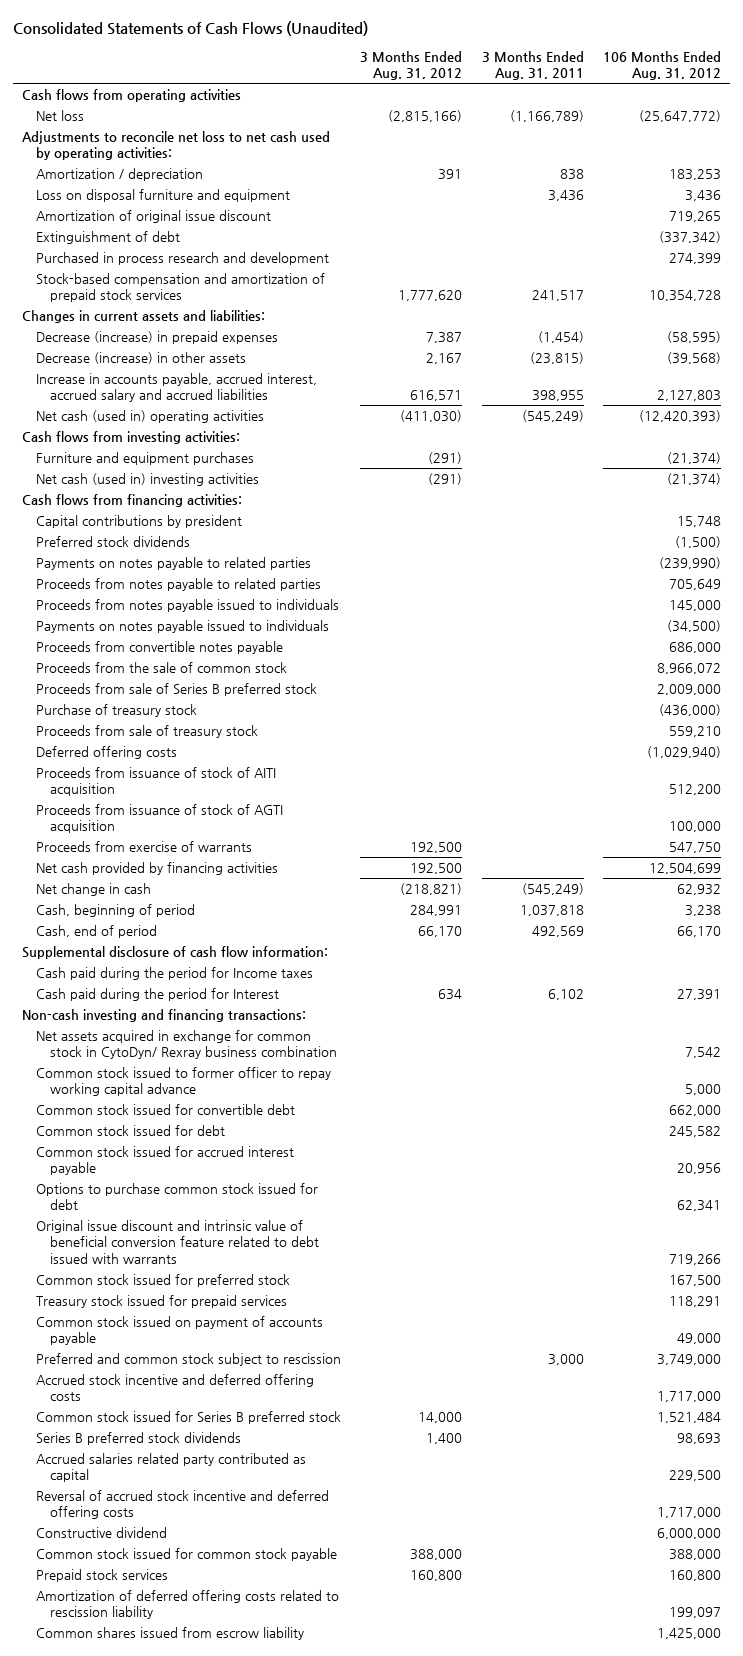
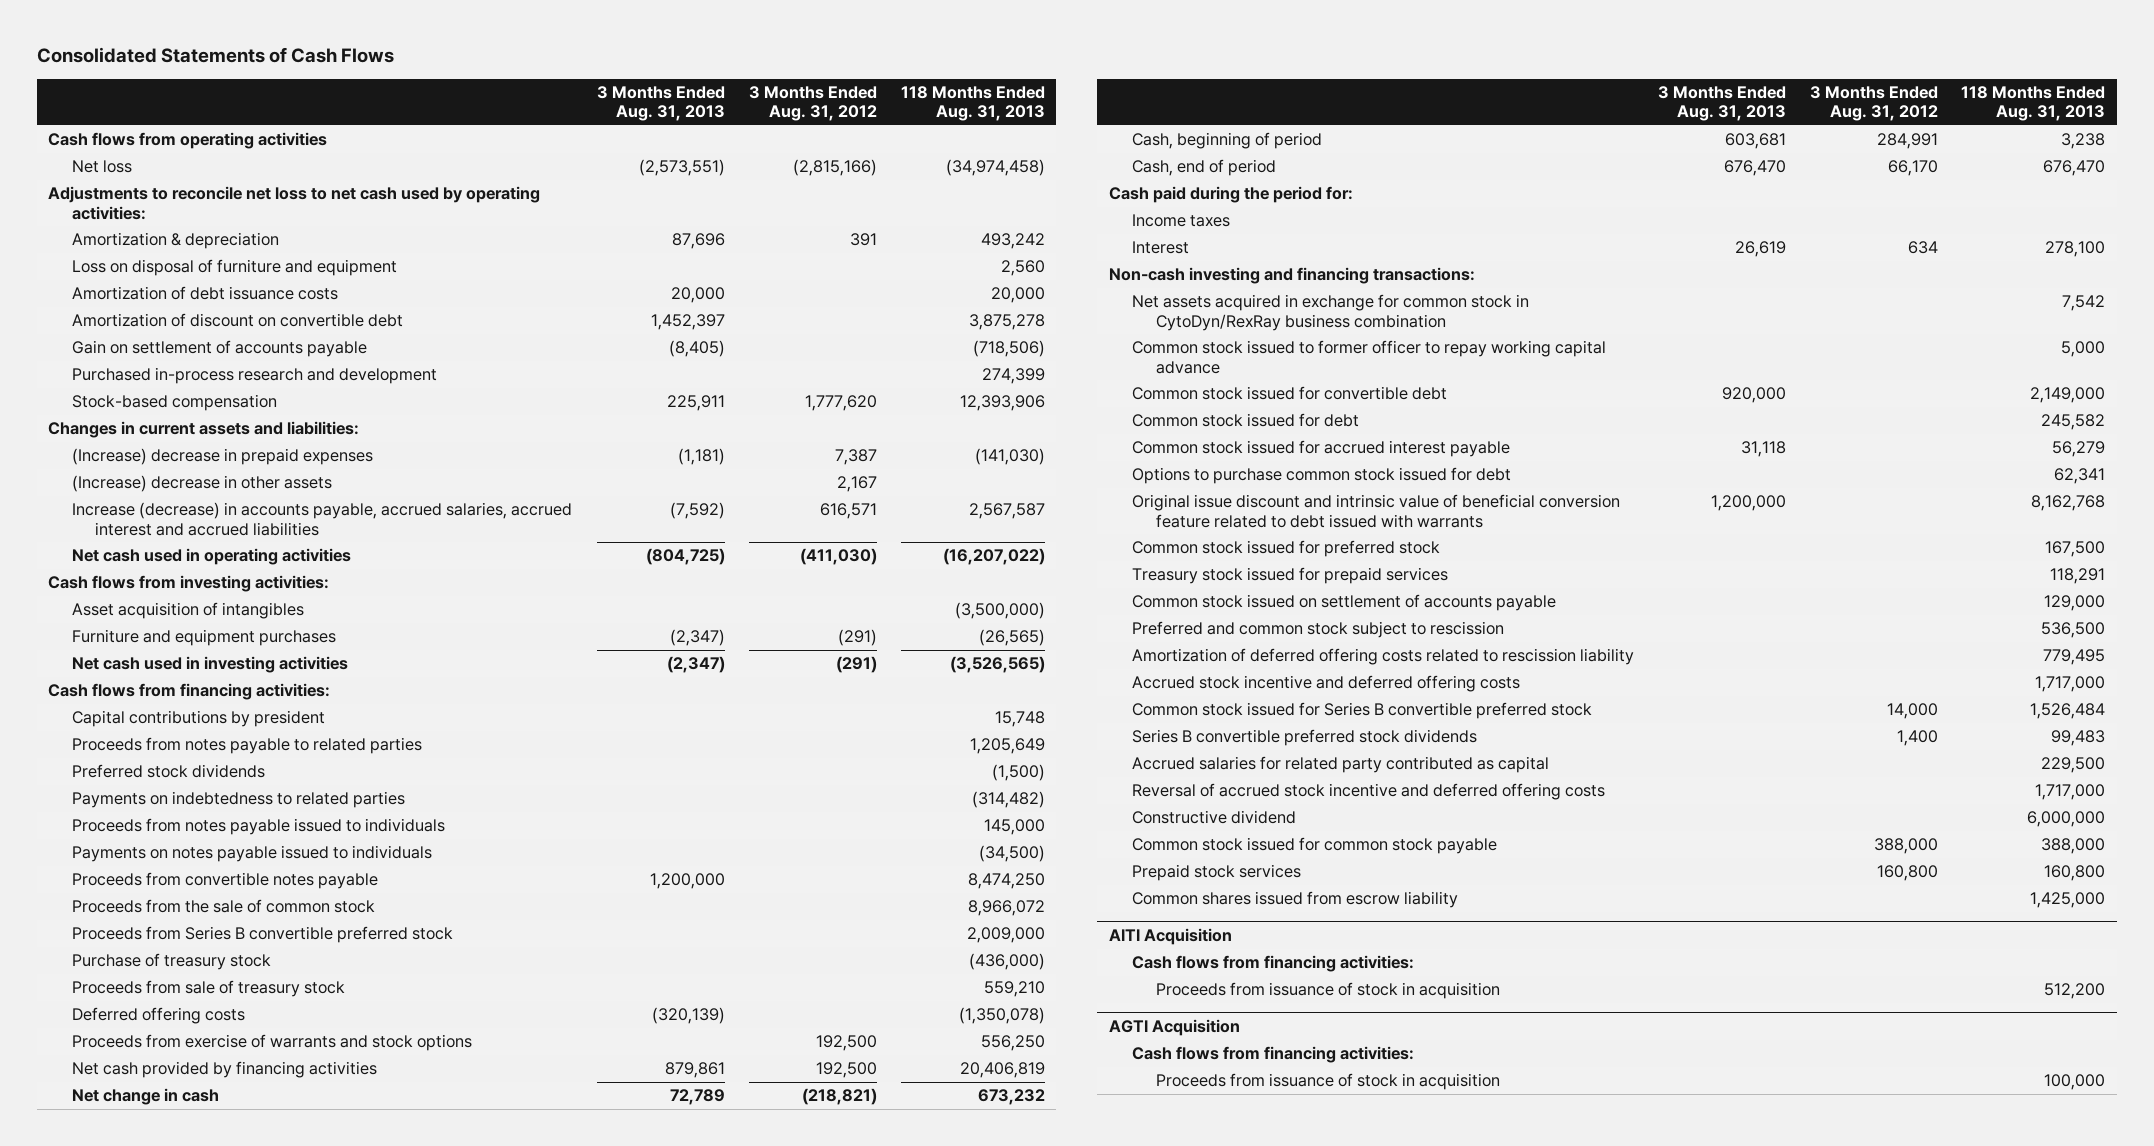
[12,20,368,36] Consolidated Statements of Cash Flows (Unaudited) -> [36,47,394,64] Consolidated Statements of Cash Flows
[481,50,584,81] 3 Months Ended Aug. 31, 2011 -> none
[602,50,721,81] 106 Months Ended Aug. 31, 2012 -> none
none -> [597,85,726,122] 3 Months Ended Aug. 31, 2013
none -> [900,85,1045,122] 118 Months Ended Aug. 31, 2013
[36,209,272,223] Amortization of original issue discount -> none
[36,230,181,244] Extinguishment of debt -> none
[36,167,204,181] Amortization / depreciation -> [71,232,279,250] Amortization & depreciation
[36,188,291,202] Loss on disposal furniture and equipment -> [71,259,397,277] Loss on disposal of furniture and equipment
none -> [71,286,338,301] Amortization of debt issuance costs
none -> [71,313,403,328] Amortization of discount on convertible debt
none -> [71,340,367,358] Gain on settlement of accounts payable
[36,251,330,265] Purchased in process research and development -> [71,367,437,385] Purchased in-process research and development
[36,272,326,303] Stock-based compensation and amortization of prepaid stock services -> [71,394,277,412] Stock-based compensation
[36,330,279,344] Decrease (increase) in prepaid expenses -> [71,448,373,466] (Increase) decrease in prepaid expenses
[36,351,247,364] Decrease (increase) in other assets -> [71,475,332,493] (Increase) decrease in other assets
[36,372,318,403] Increase in accounts payable, accrued interest, accrued salary and accrued liabilities -> [71,502,572,536] Increase (decrease) in accounts payable, accrued salaries, accrued interest and accrued liabilities
[36,409,265,423] Net cash (used in) operating activities -> [71,548,351,566] Net cash used in operating activities
none -> [71,602,304,620] Asset acquisition of intangibles
[36,472,260,486] Net cash (used in) investing activities -> [71,656,348,674] Net cash used in investing activities
[36,556,312,570] Payments on notes payable to related parties -> none
[36,535,191,547] Preferred stock dividends -> [71,764,265,779] Preferred stock dividends
none -> [71,791,405,809] Payments on indebtedness to related parties
[36,682,318,696] Proceeds from sale of Series B preferred stock -> [71,926,453,944] Proceeds from Series B convertible preferred stock
[36,766,277,797] Proceeds from issuance of stock of AITI acquisition -> none
[36,803,284,834] Proceeds from issuance of stock of AGTI acquisition -> none
[36,840,253,852] Proceeds from exercise of warrants -> [71,1034,472,1052] Proceeds from exercise of warrants and stock options
[22,945,329,959] Supplemental disclosure of cash flow information: -> none
none -> [1109,186,1354,204] Cash paid during the period for:
[36,966,314,980] Cash paid during the period for Income taxes -> [1132,214,1231,228] Income taxes
[36,987,280,1001] Cash paid during the period for Interest -> [1132,241,1190,255] Interest
[36,1029,338,1060] Net assets acquired in exchange for common stock in CytoDyn/ Rexray business combination -> [1132,294,1530,331] Net assets acquired in exchange for common stock in CytoDyn/RexRay business combination
[36,1315,324,1346] Common stock issued on payment of accounts payable -> [1132,594,1557,612] Common stock issued on settlement of accounts payable
[36,1589,340,1620] Amortization of deferred offering costs related to rescission liability -> [1132,648,1635,666] Amortization of deferred offering costs related to rescission liability
[36,1410,342,1424] Common stock issued for Series B preferred stock -> [1132,702,1593,720] Common stock issued for Series B convertible preferred stock
[36,1431,242,1445] Series B preferred stock dividends -> [1132,729,1478,747] Series B convertible preferred stock dividends
[36,1452,307,1483] Accrued salaries related party contributed as capital -> [1132,756,1550,774] Accrued salaries for related party contributed as capital
none -> [1109,927,1233,945] AITI Acquisition
none -> [1132,955,1415,973] Cash flows from financing activities:
none -> [1155,982,1500,1000] Proceeds from issuance of stock in acquisition
none -> [1109,1018,1241,1036] AGTI Acquisition
none -> [1132,1046,1415,1064] Cash flows from financing activities:
none -> [1155,1073,1500,1091] Proceeds from issuance of stock in acquisition

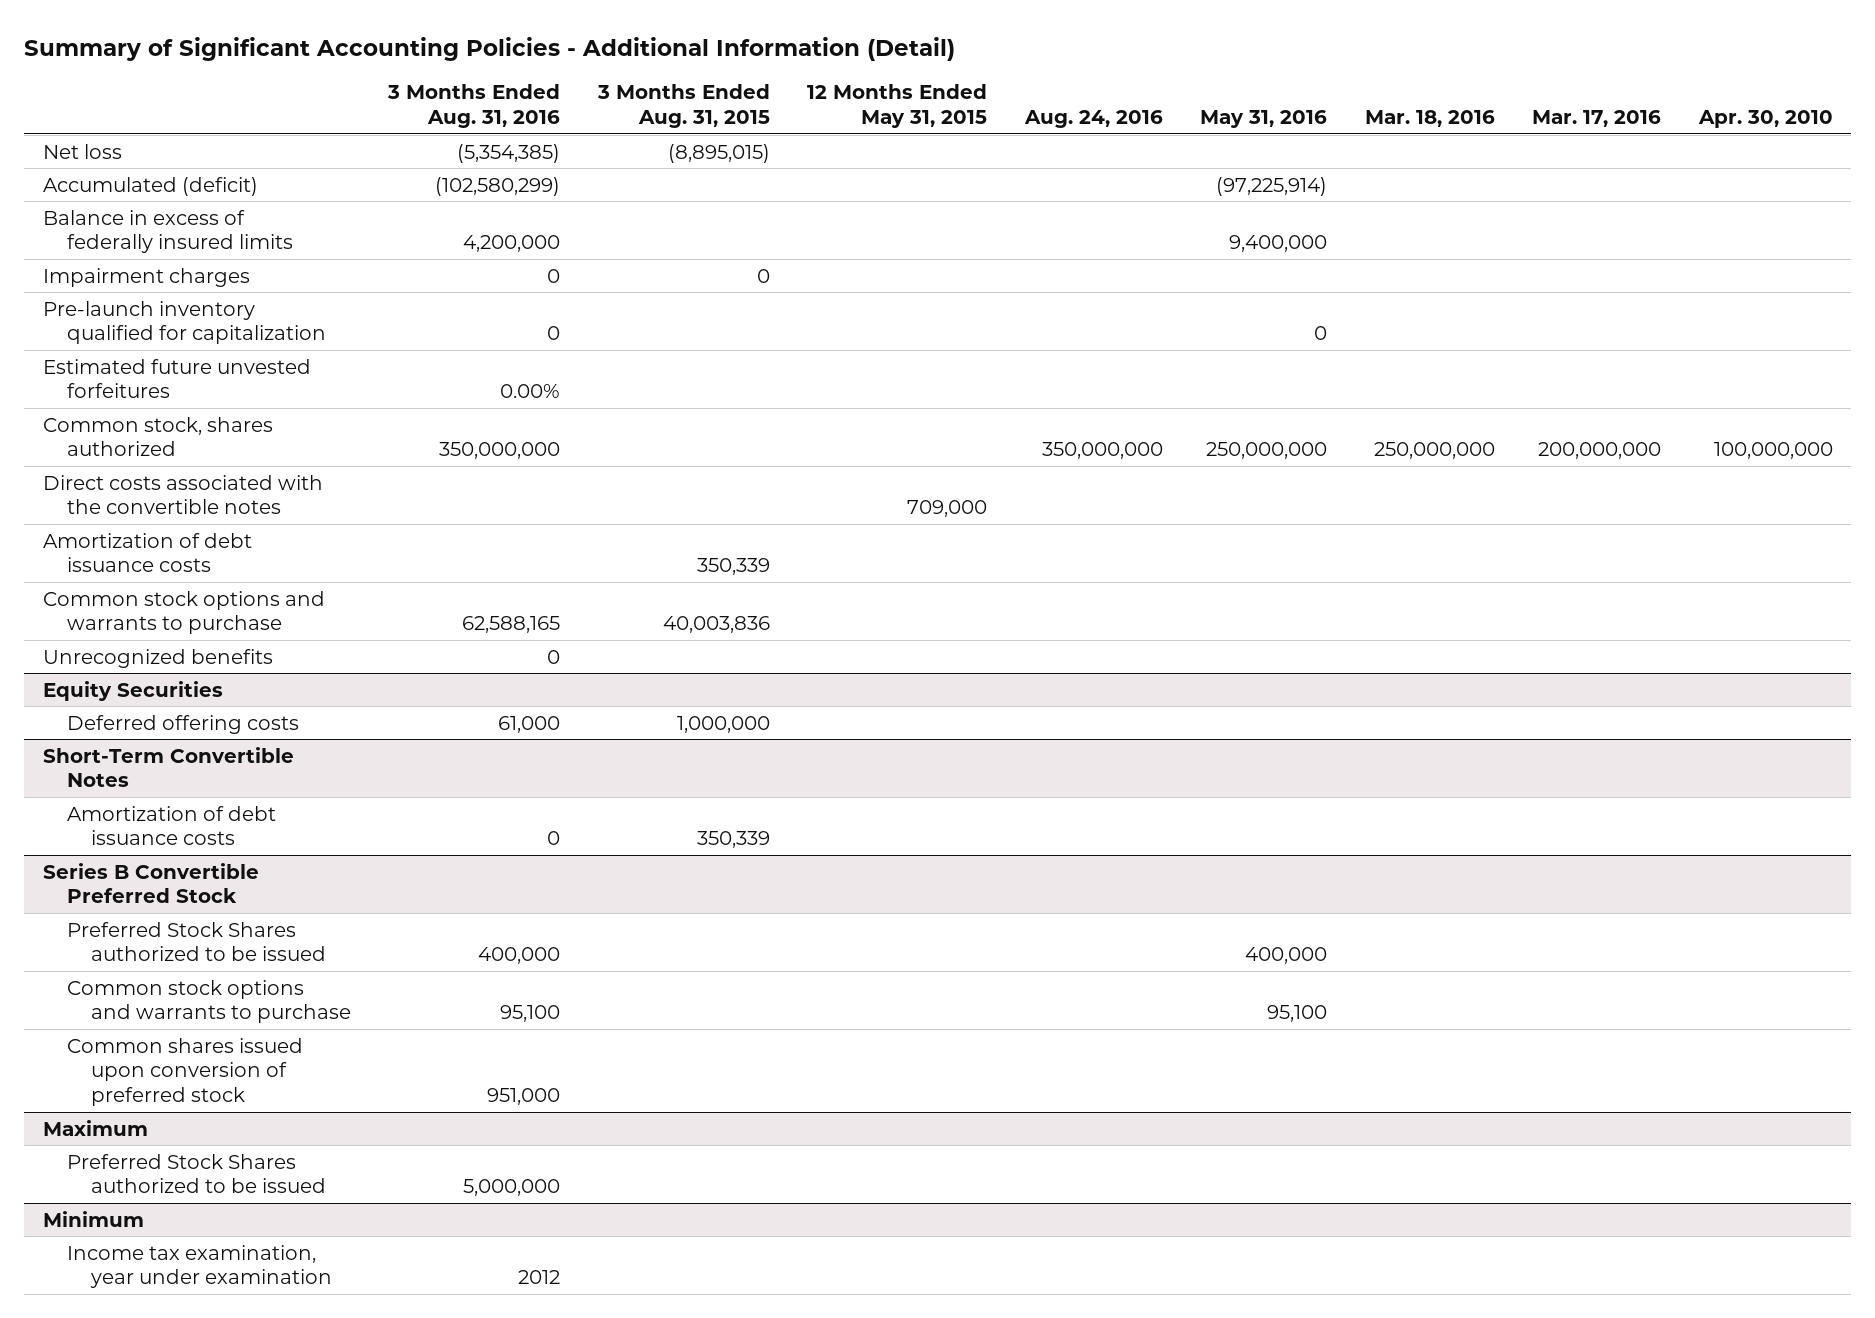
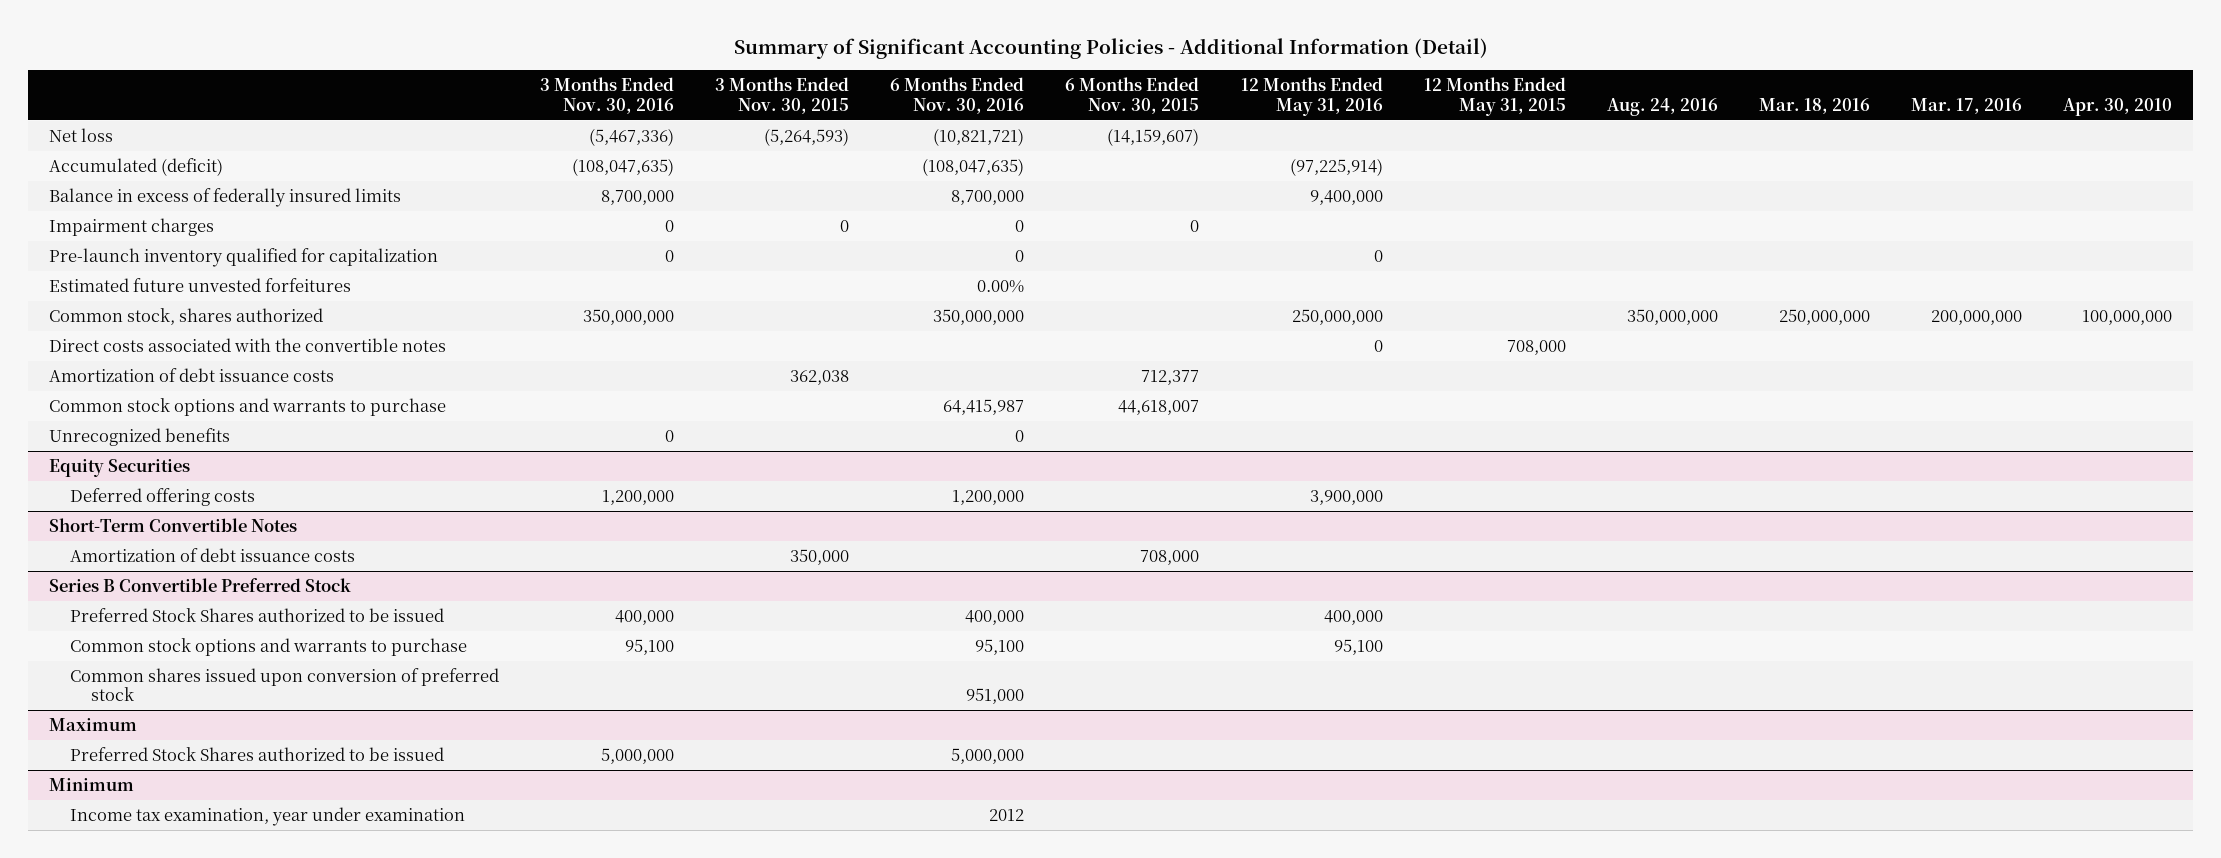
[387,84,561,129] 3 Months Ended Aug. 31, 2016 -> none
[596,84,770,129] 3 Months Ended Aug. 31, 2015 -> none
[1200,110,1328,129] May 31, 2016 -> none
none -> [539,77,674,114] 3 Months Ended Nov. 30, 2016
none -> [715,77,850,114] 3 Months Ended Nov. 30, 2015
none -> [890,77,1025,114] 6 Months Ended Nov. 30, 2016
none -> [1065,77,1200,114] 6 Months Ended Nov. 30, 2015
none -> [1240,77,1383,116] 12 Months Ended May 31, 2016
[907,500,988,518] 709,000 -> [1506,340,1566,356] 708,000

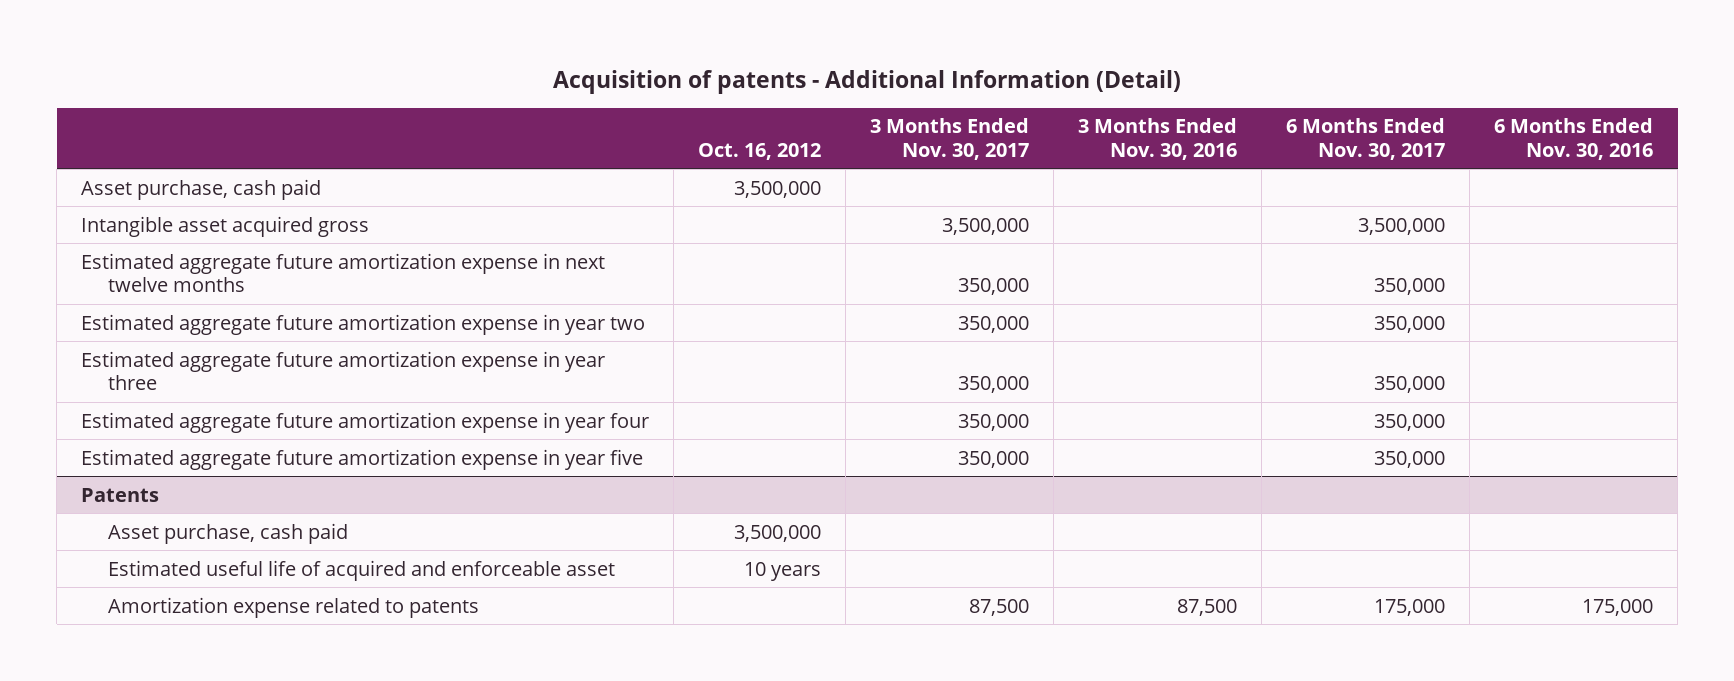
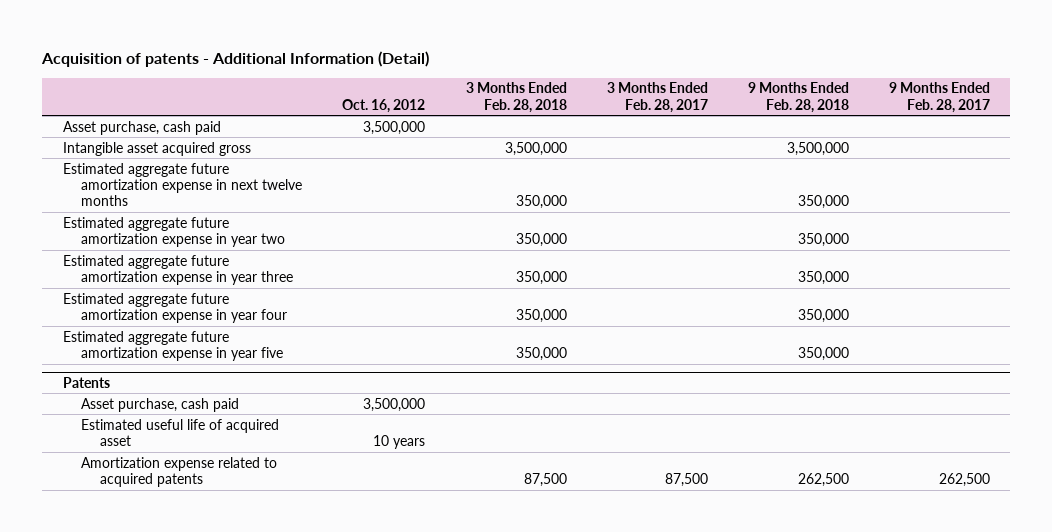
[870,118,1030,160] 3 Months Ended Nov. 30, 2017 -> none
[1078,118,1238,160] 3 Months Ended Nov. 30, 2016 -> none
[1286,118,1446,160] 6 Months Ended Nov. 30, 2017 -> none
[1494,118,1654,160] 6 Months Ended Nov. 30, 2016 -> none
none -> [465,82,567,113] 3 Months Ended Feb. 28, 2018
none -> [606,82,708,113] 3 Months Ended Feb. 28, 2017
none -> [747,82,849,113] 9 Months Ended Feb. 28, 2018
none -> [888,82,990,113] 9 Months Ended Feb. 28, 2017
[107,559,615,581] Estimated useful life of acquired and enforceable asset -> [81,418,280,446] Estimated useful life of acquired asset
[107,596,479,618] Amortization expense related to patents -> [81,456,278,487] Amortization expense related to acquired patents

